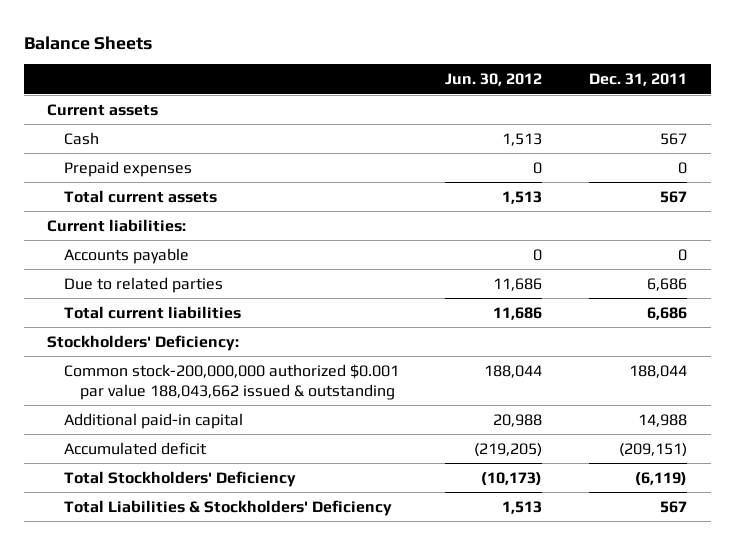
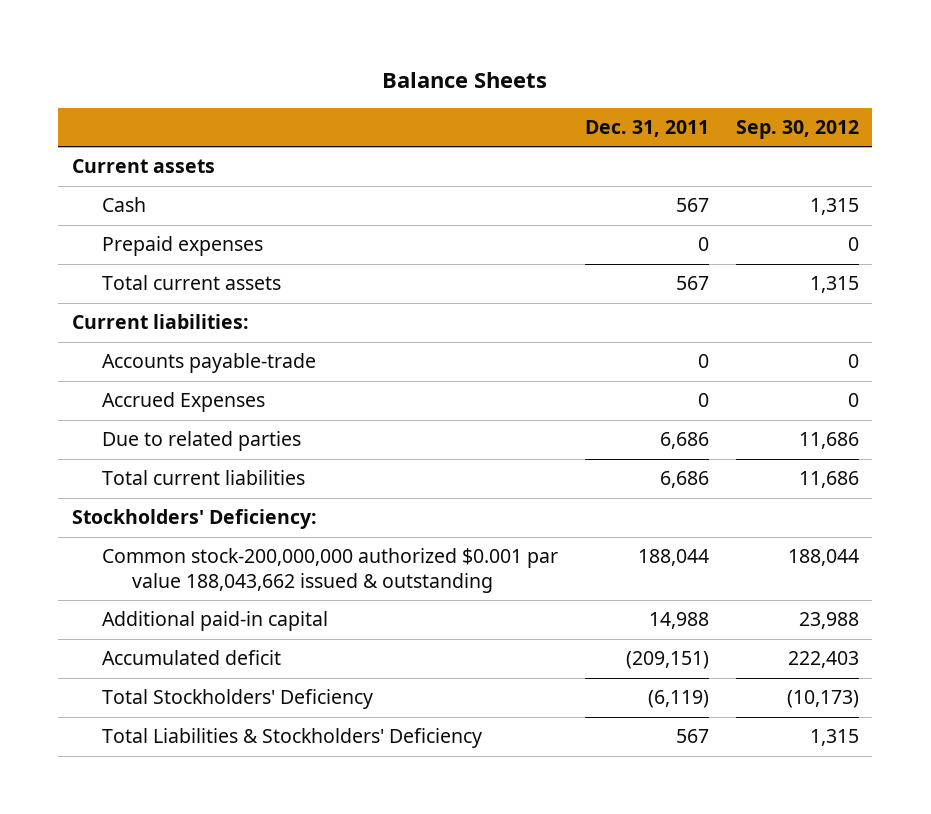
[445,73,543,87] Jun. 30, 2012 -> none
none -> [735,119,859,139] Sep. 30, 2012
[63,247,189,264] Accounts payable -> [101,353,316,374] Accounts payable-trade
none -> [101,392,265,413] Accrued Expenses

